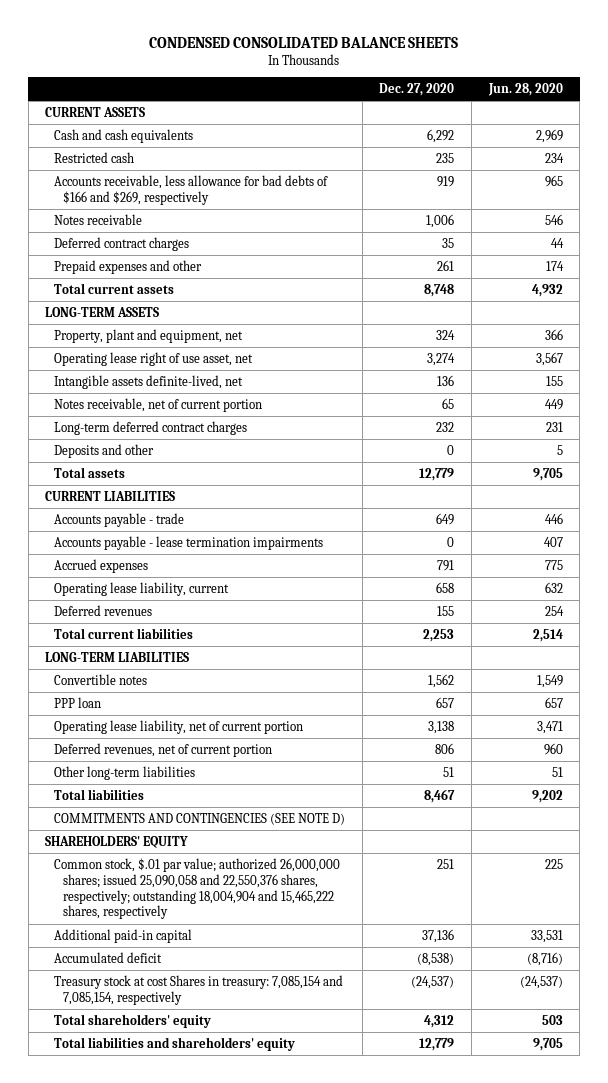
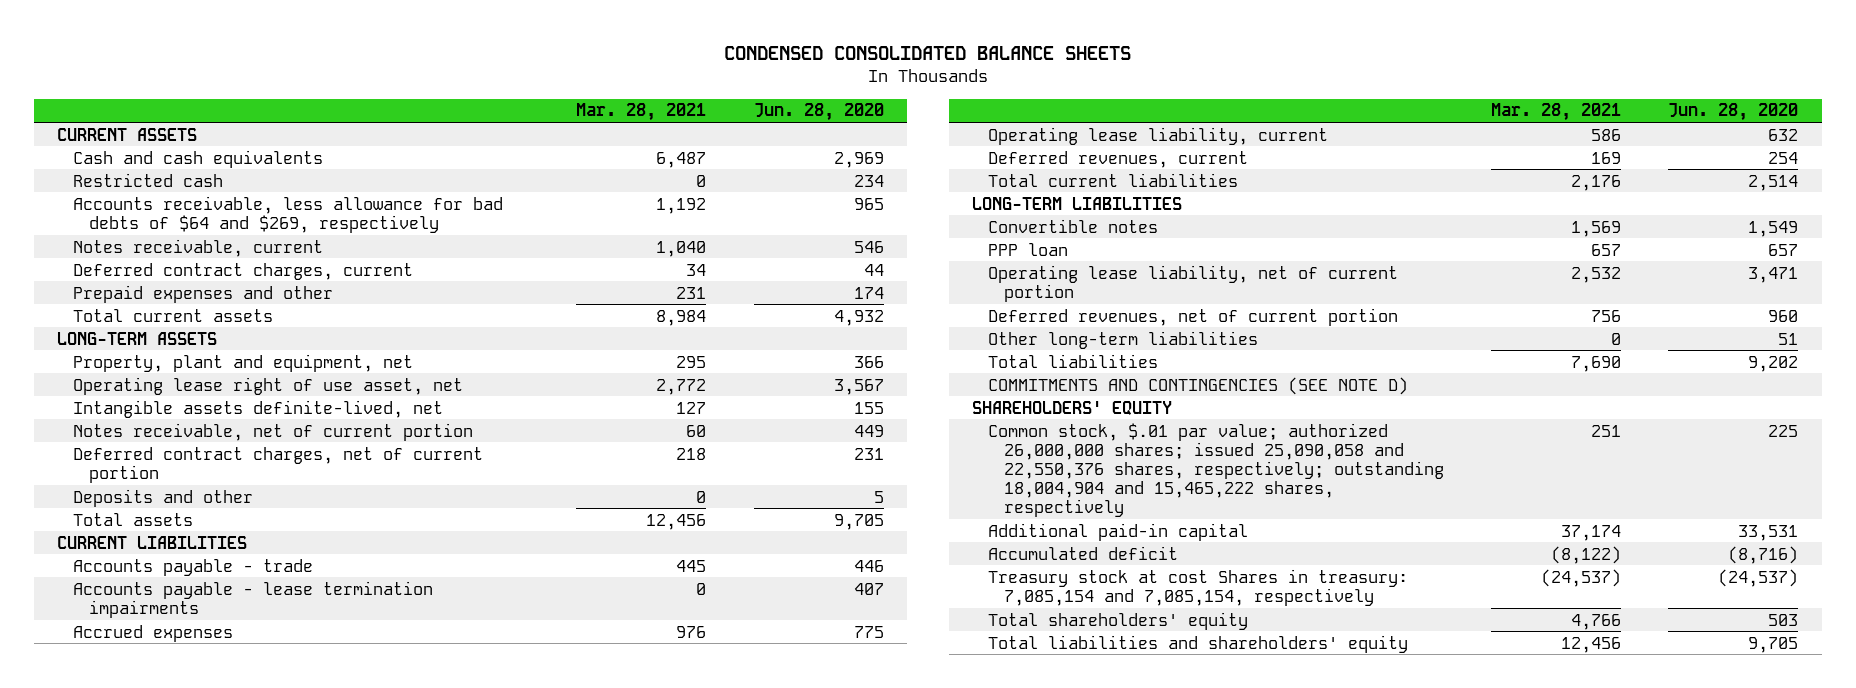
[379,83,455,97] Dec. 27, 2020 -> none
none -> [576,103,707,122] Mar. 28, 2021
[54,174,329,205] Accounts receivable, less allowance for bad debts of $166 and $269, respectively -> [73,195,504,233] Accounts receivable, less allowance for bad debts of $64 and $269, respectively
[54,213,143,225] Notes receivable -> [73,238,324,257] Notes receivable, current
[54,236,190,251] Deferred contract charges -> [73,262,414,280] Deferred contract charges, current
[54,420,248,435] Long-term deferred contract charges -> [73,446,484,483] Deferred contract charges, net of current portion
[54,604,153,616] Deferred revenues -> [988,150,1249,168] Deferred revenues, current

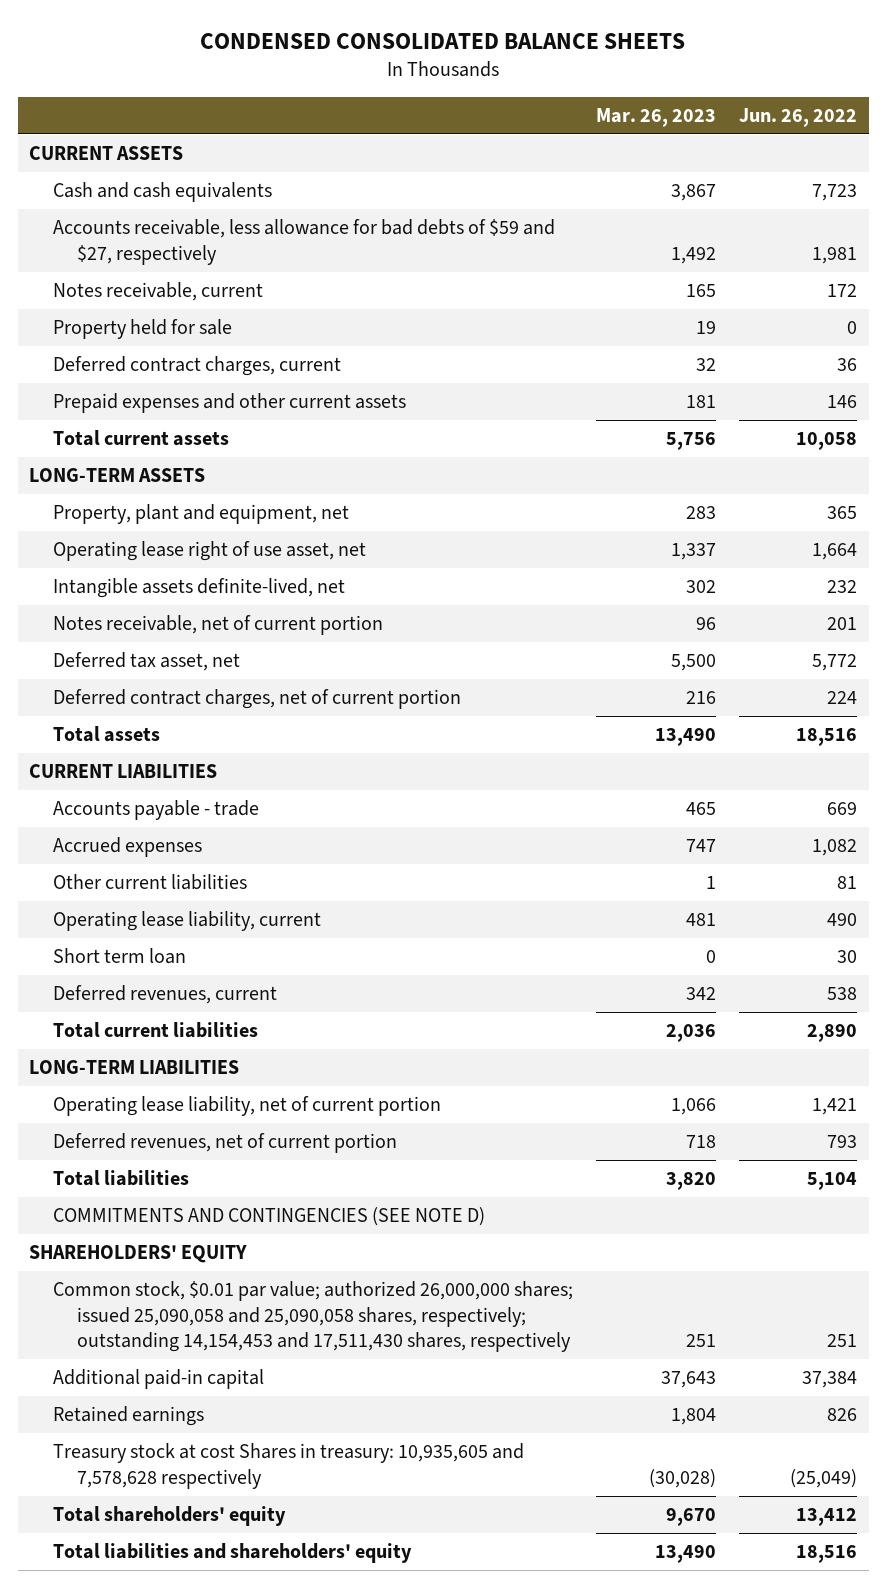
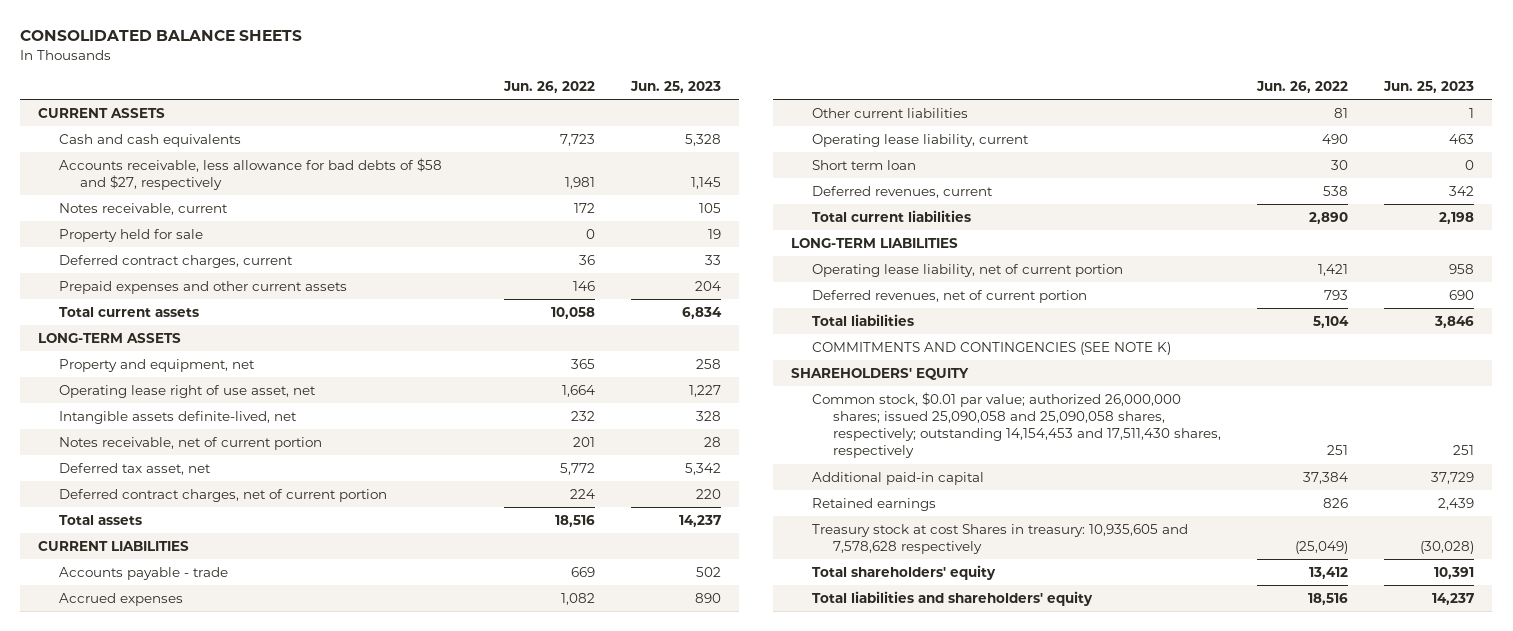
[200,32,686,49] CONDENSED CONSOLIDATED BALANCE SHEETS -> [20,30,303,42] CONSOLIDATED BALANCE SHEETS
[596,107,717,127] Mar. 26, 2023 -> none
none -> [630,81,722,94] Jun. 25, 2023
[52,219,555,265] Accounts receivable, less allowance for bad debts of $59 and $27, respectively -> [59,157,443,191] Accounts receivable, less allowance for bad debts of $58 and $27, respectively
[52,504,349,525] Property, plant and equipment, net -> [59,358,256,372] Property and equipment, net
[52,1207,485,1227] COMMITMENTS AND CONTINGENCIES (SEE NOTE D) -> [812,341,1172,355] COMMITMENTS AND CONTINGENCIES (SEE NOTE K)

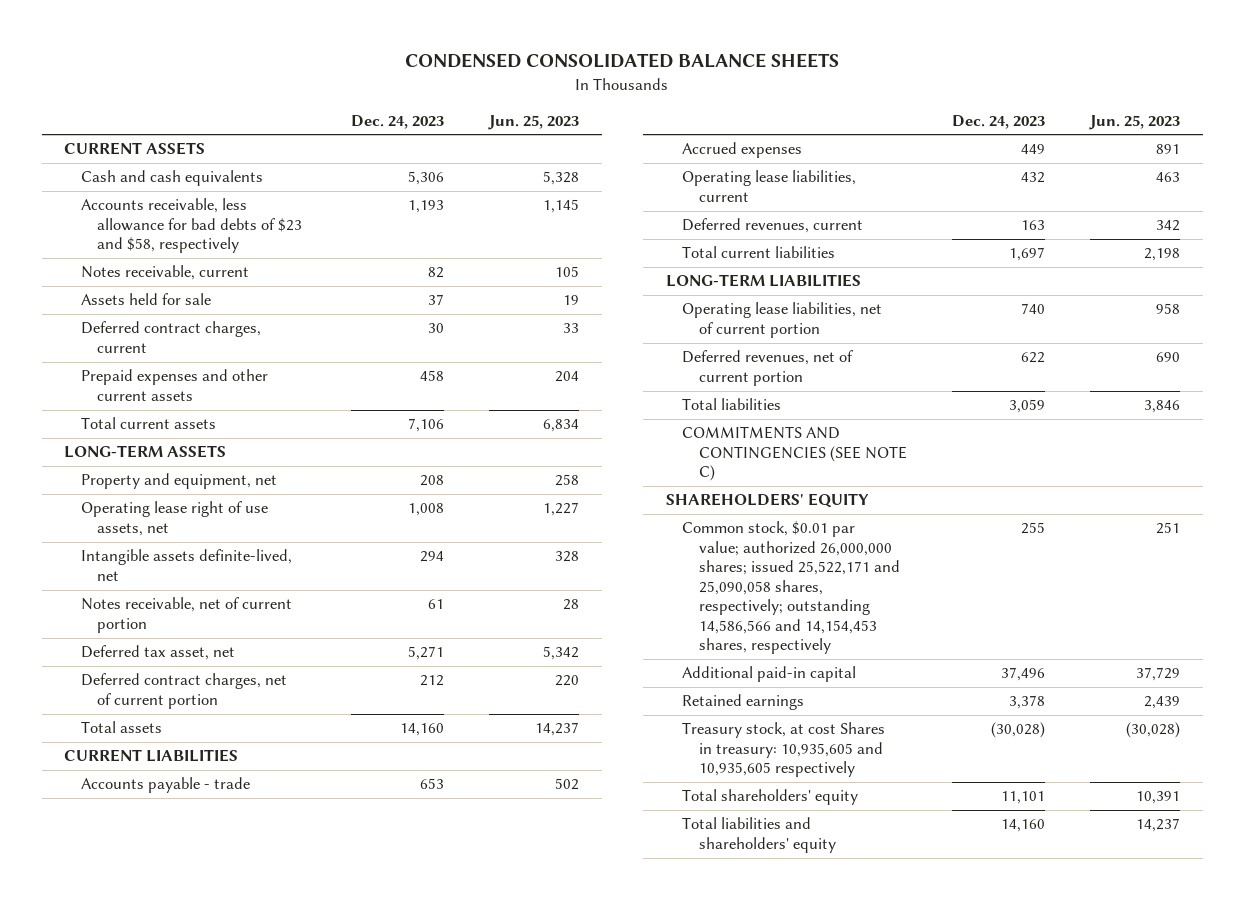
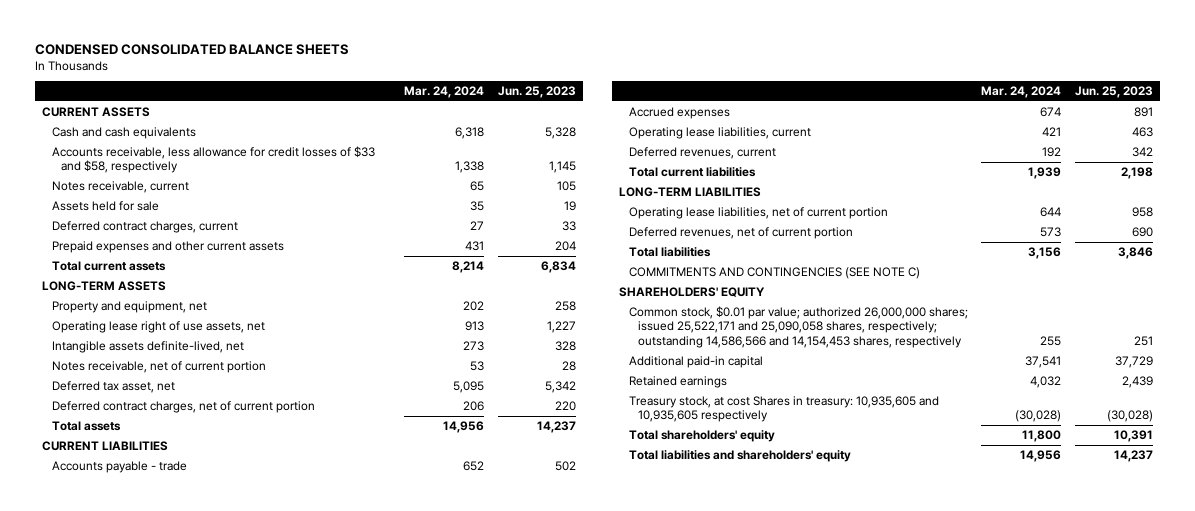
[350,114,444,129] Dec. 24, 2023 -> none
none -> [404,86,485,99] Mar. 24, 2024
[80,198,303,254] Accounts receivable, less allowance for bad debts of $23 and $58, respectively -> [51,145,375,174] Accounts receivable, less allowance for credit losses of $33 and $58, respectively

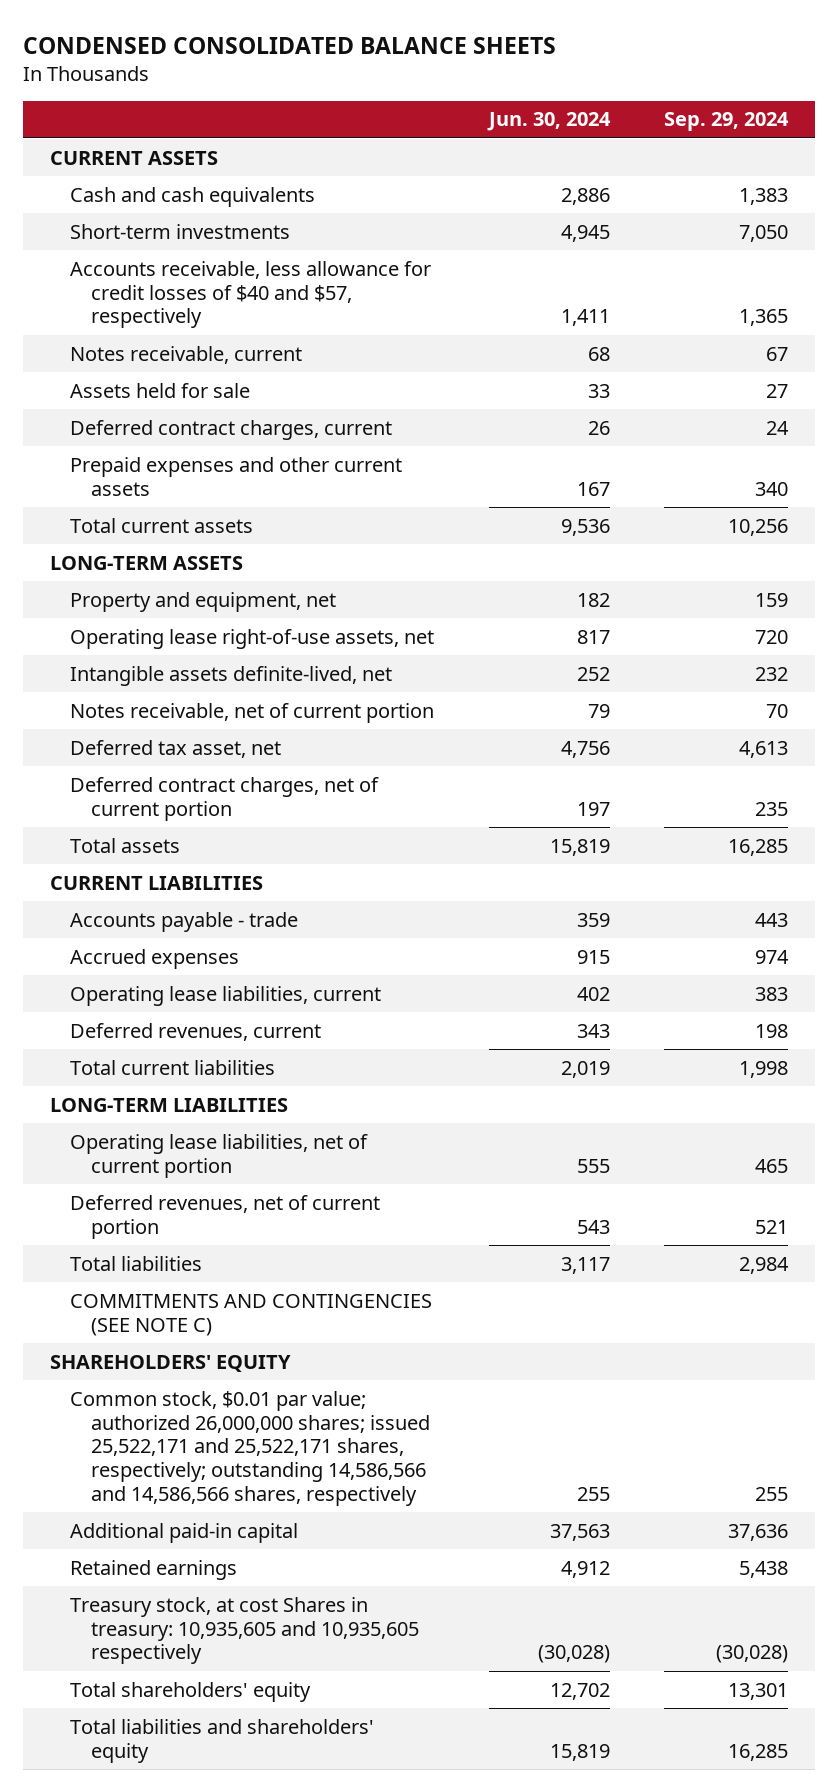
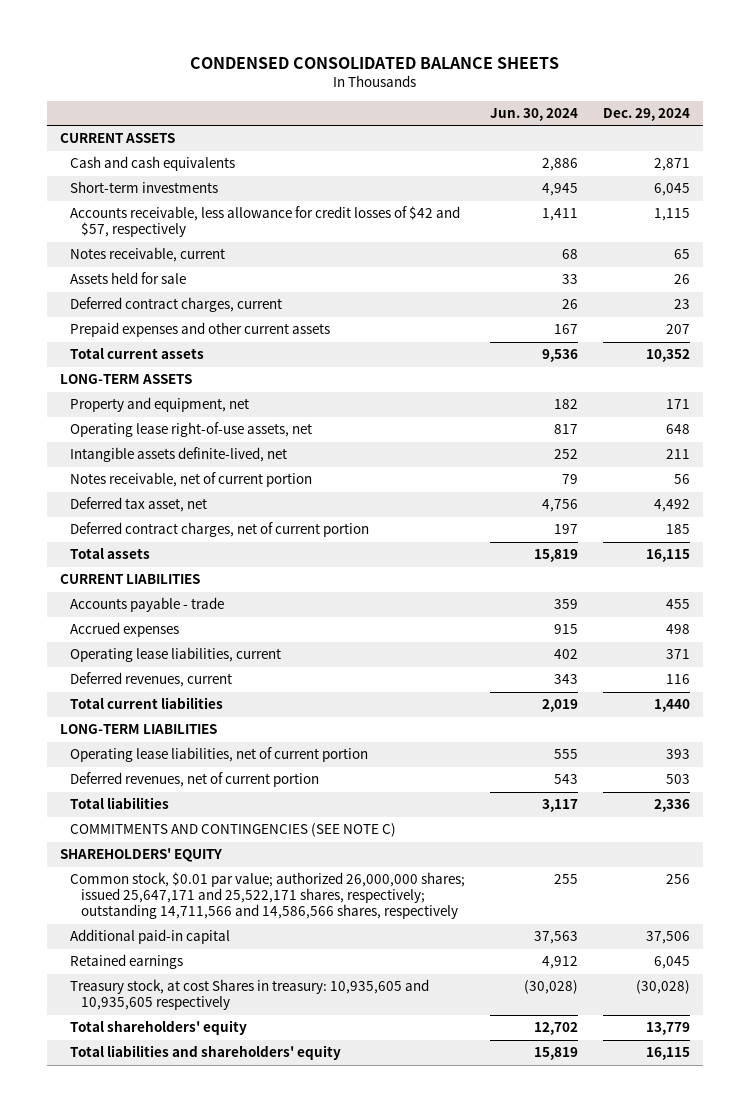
[663,112,789,132] Sep. 29, 2024 -> none
none -> [603,108,691,122] Dec. 29, 2024
[70,260,432,329] Accounts receivable, less allowance for credit losses of $40 and $57, respectively -> [70,206,461,238] Accounts receivable, less allowance for credit losses of $42 and $57, respectively
[70,1390,430,1506] Common stock, $0.01 par value; authorized 26,000,000 shares; issued 25,522,171 and 25,522,171 shares, respectively; outstanding 14,586,566 and 14,586,566 shares, respectively -> [70,872,466,920] Common stock, $0.01 par value; authorized 26,000,000 shares; issued 25,647,171 and 25,522,171 shares, respectively; outstanding 14,711,566 and 14,586,566 shares, respectively

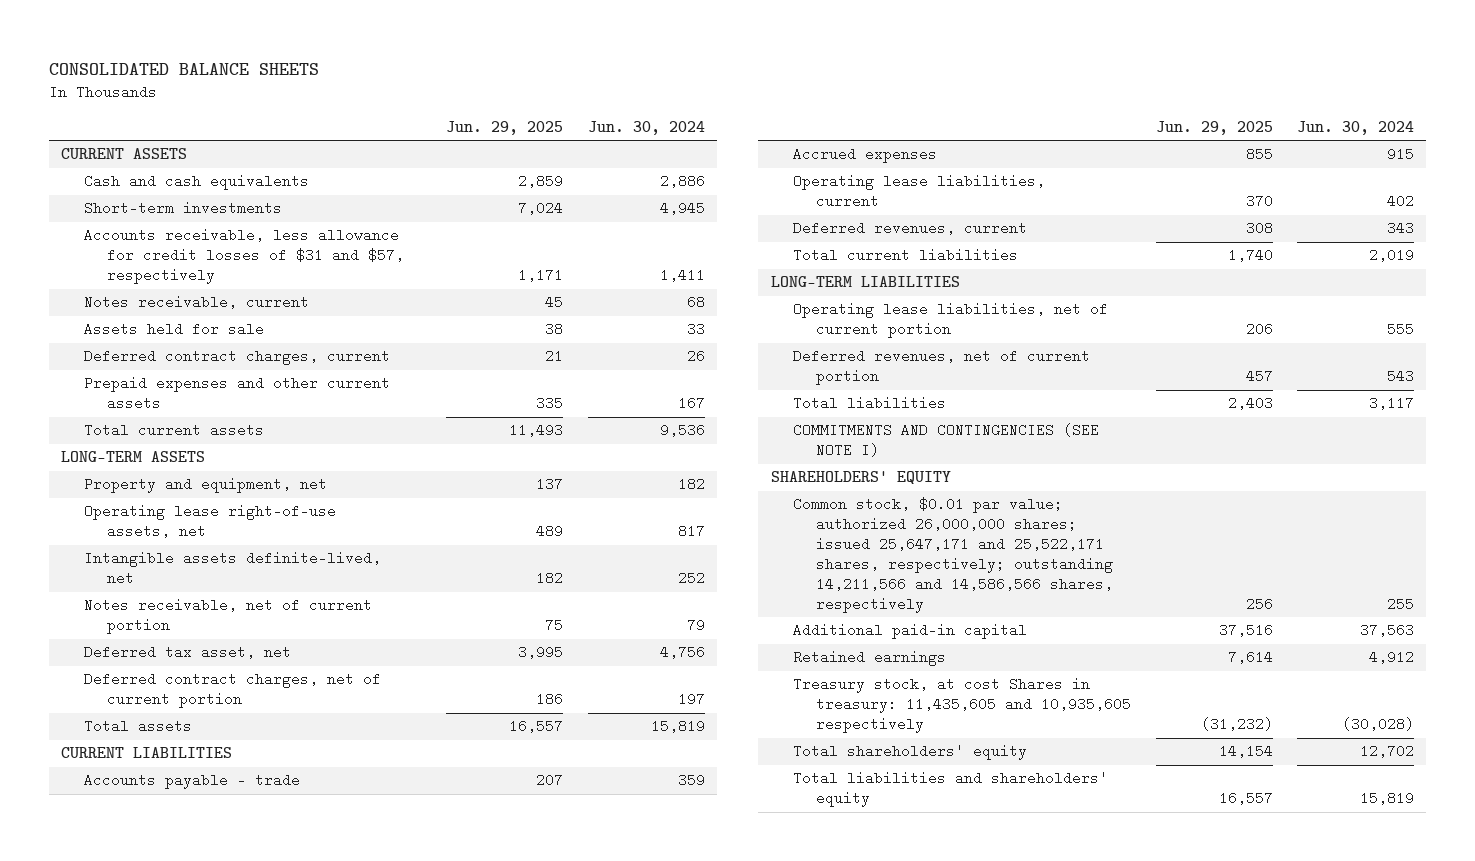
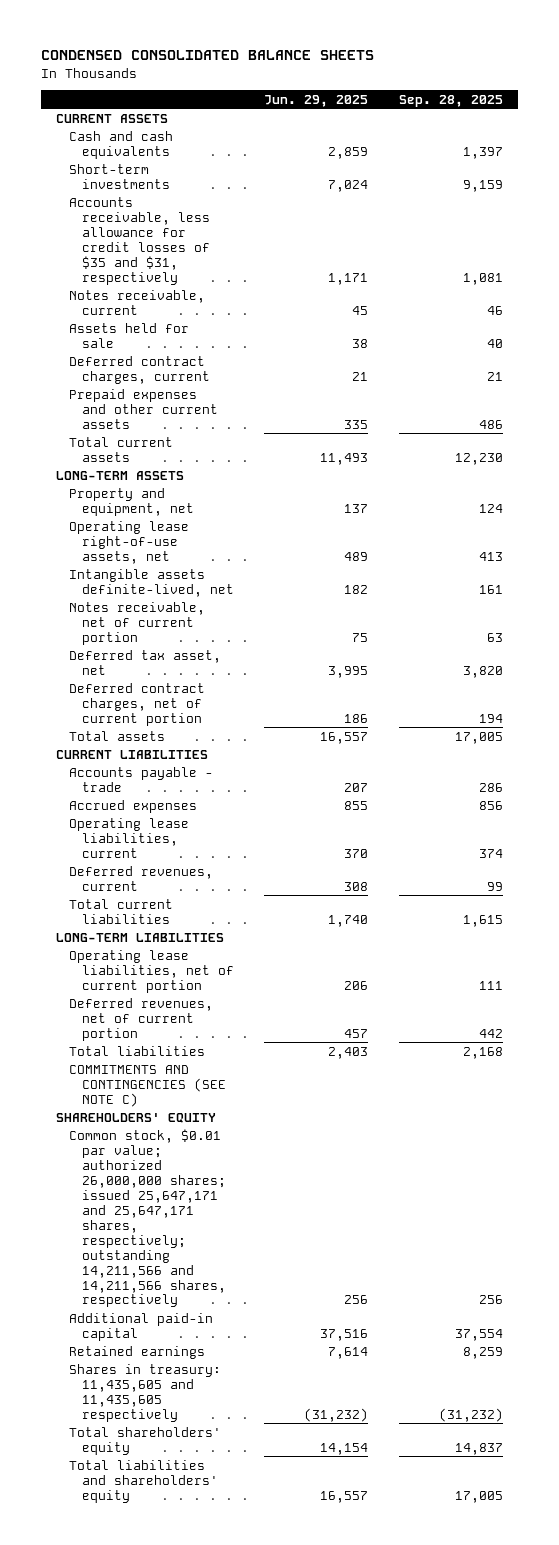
[49,62,320,75] CONSOLIDATED BALANCE SHEETS -> [40,50,374,61] CONDENSED CONSOLIDATED BALANCE SHEETS
[587,121,705,136] Jun. 30, 2024 -> none
none -> [398,94,503,107] Sep. 28, 2025
[84,228,405,285] Accounts receivable, less allowance for credit losses of $31 and $57, respectively -> [68,196,211,285] Accounts receivable, less allowance for credit losses of $35 and $31, respectively
[793,423,1100,458] COMMITMENTS AND CONTINGENCIES (SEE NOTE I) -> [68,1064,227,1107] COMMITMENTS AND CONTINGENCIES (SEE NOTE C)
[793,497,1114,614] Common stock, $0.01 par value; authorized 26,000,000 shares; issued 25,647,171 and 25,522,171 shares, respectively; outstanding 14,211,566 and 14,586,566 shares, respectively -> [68,1128,227,1308] Common stock, $0.01 par value; authorized 26,000,000 shares; issued 25,647,171 and 25,647,171 shares, respectively; outstanding 14,211,566 and 14,211,566 shares, respectively
[793,677,1132,734] Treasury stock, at cost Shares in treasury: 11,435,605 and 10,935,605 respectively -> [68,1363,221,1422] Shares in treasury: 11,435,605 and 11,435,605 respectively

